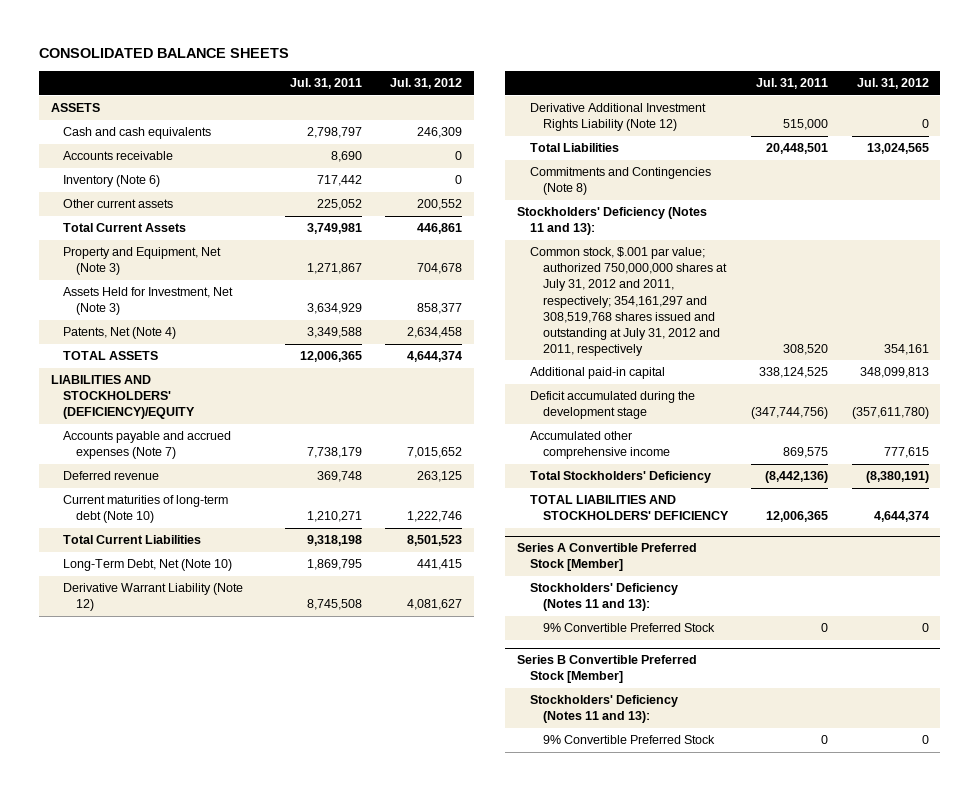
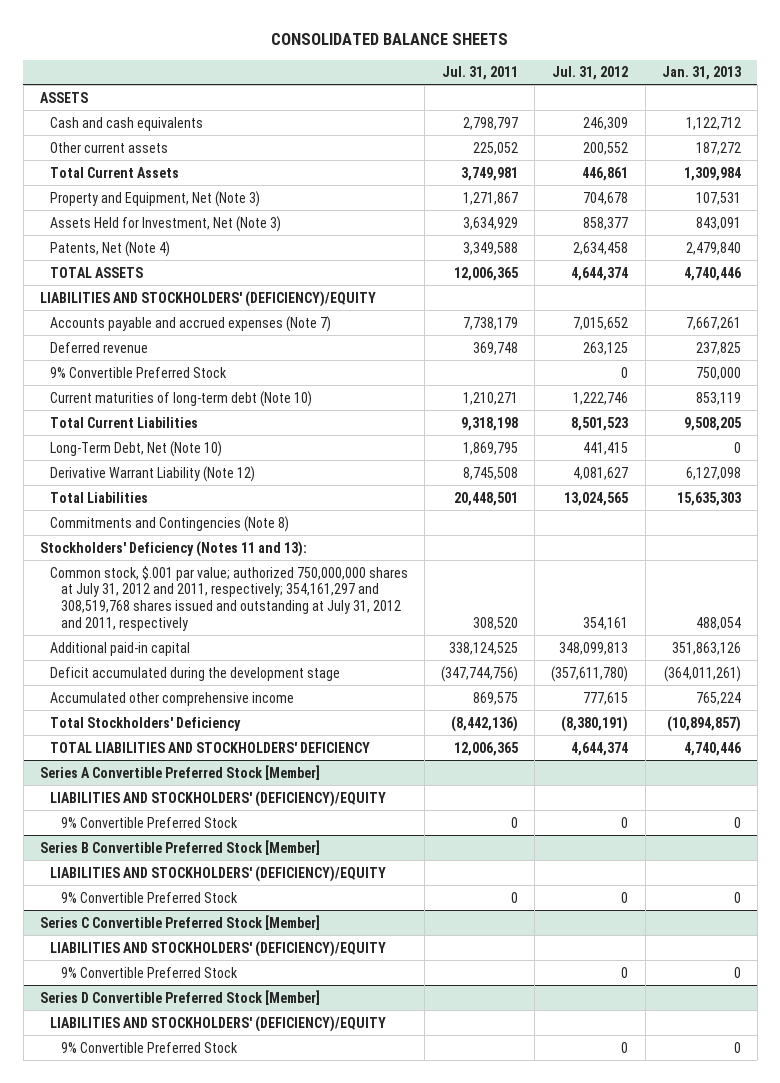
none -> [661,66,741,81] Jan. 31, 2013
[63,151,174,161] Accounts receivable -> none
[63,175,161,188] Inventory (Note 6) -> none
none -> [50,366,228,378] 9% Convertible Preferred Stock
[529,103,706,132] Derivative Additional Investment Rights Liability (Note 12) -> none
[529,583,678,612] Stockholders' Deficiency (Notes 11 and 13): -> none
none -> [50,790,387,807] LIABILITIES AND STOCKHOLDERS' (DEFICIENCY)/EQUITY
[529,695,678,724] Stockholders' Deficiency (Notes 11 and 13): -> none
none -> [50,865,387,882] LIABILITIES AND STOCKHOLDERS' (DEFICIENCY)/EQUITY
none -> [39,914,320,930] Series C Convertible Preferred Stock [Member]
none -> [50,940,387,957] LIABILITIES AND STOCKHOLDERS' (DEFICIENCY)/EQUITY
none -> [61,966,239,978] 9% Convertible Preferred Stock
none -> [39,989,320,1005] Series D Convertible Preferred Stock [Member]
none -> [50,1015,387,1032] LIABILITIES AND STOCKHOLDERS' (DEFICIENCY)/EQUITY
none -> [61,1041,239,1053] 9% Convertible Preferred Stock

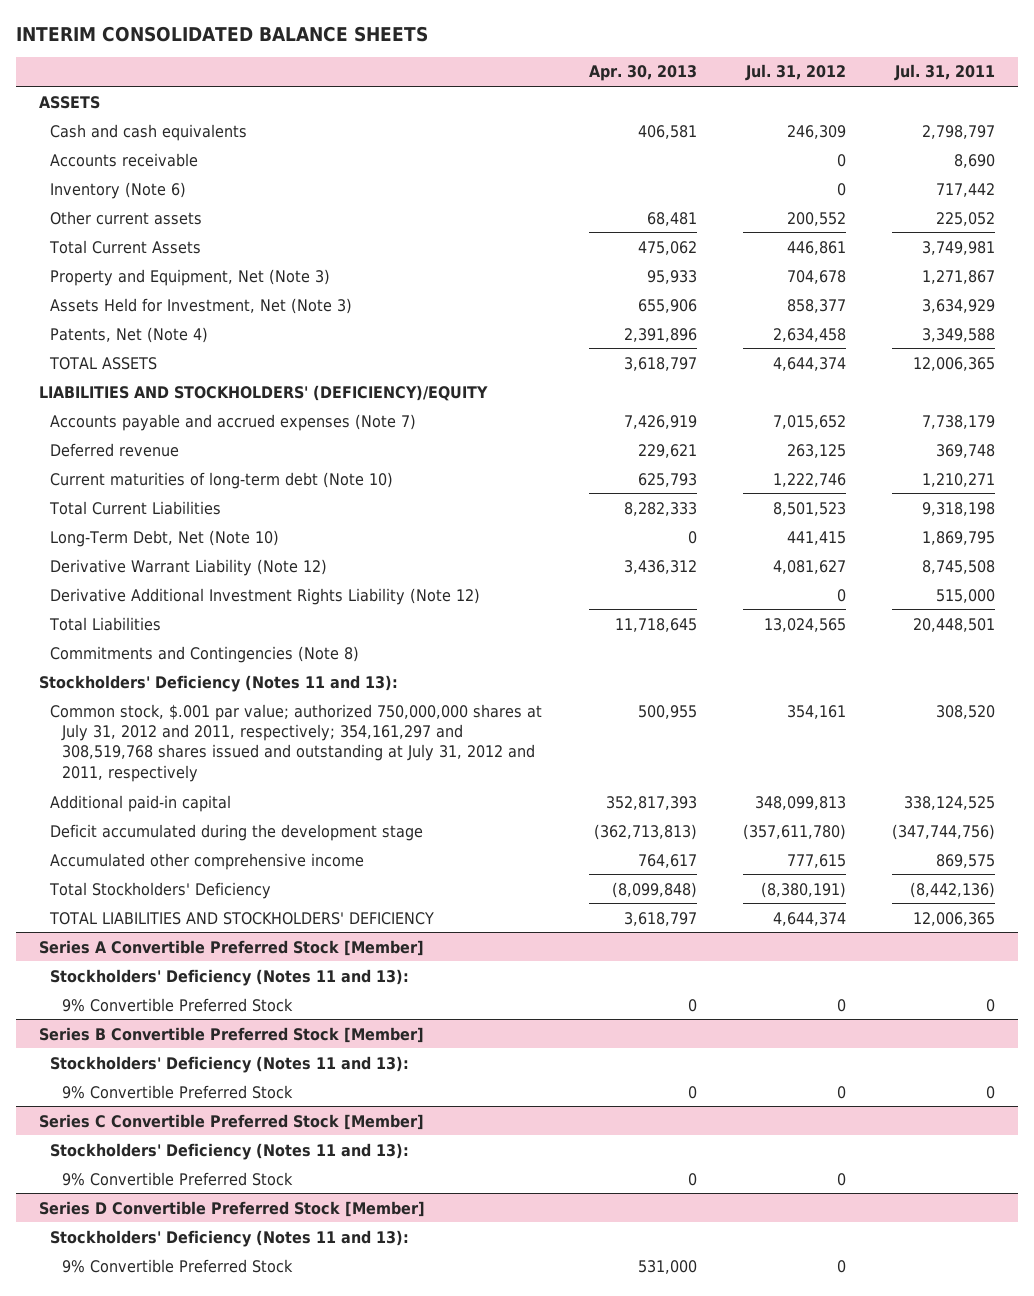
[271,33,509,46] CONSOLIDATED BALANCE SHEETS -> [16,25,429,42] INTERIM CONSOLIDATED BALANCE SHEETS
[661,66,741,81] Jan. 31, 2013 -> none
none -> [588,65,697,82] Apr. 30, 2013
none -> [50,152,199,167] Accounts receivable
none -> [50,181,187,199] Inventory (Note 6)
[50,366,228,378] 9% Convertible Preferred Stock -> none
none -> [50,587,481,605] Derivative Additional Investment Rights Liability (Note 12)
[50,790,387,807] LIABILITIES AND STOCKHOLDERS' (DEFICIENCY)/EQUITY -> none
none -> [50,968,410,986] Stockholders' Deficiency (Notes 11 and 13):
[50,865,387,882] LIABILITIES AND STOCKHOLDERS' (DEFICIENCY)/EQUITY -> none
none -> [50,1055,410,1073] Stockholders' Deficiency (Notes 11 and 13):
[50,940,387,957] LIABILITIES AND STOCKHOLDERS' (DEFICIENCY)/EQUITY -> none
none -> [50,1142,410,1160] Stockholders' Deficiency (Notes 11 and 13):
[50,1015,387,1032] LIABILITIES AND STOCKHOLDERS' (DEFICIENCY)/EQUITY -> none
none -> [50,1229,410,1247] Stockholders' Deficiency (Notes 11 and 13):

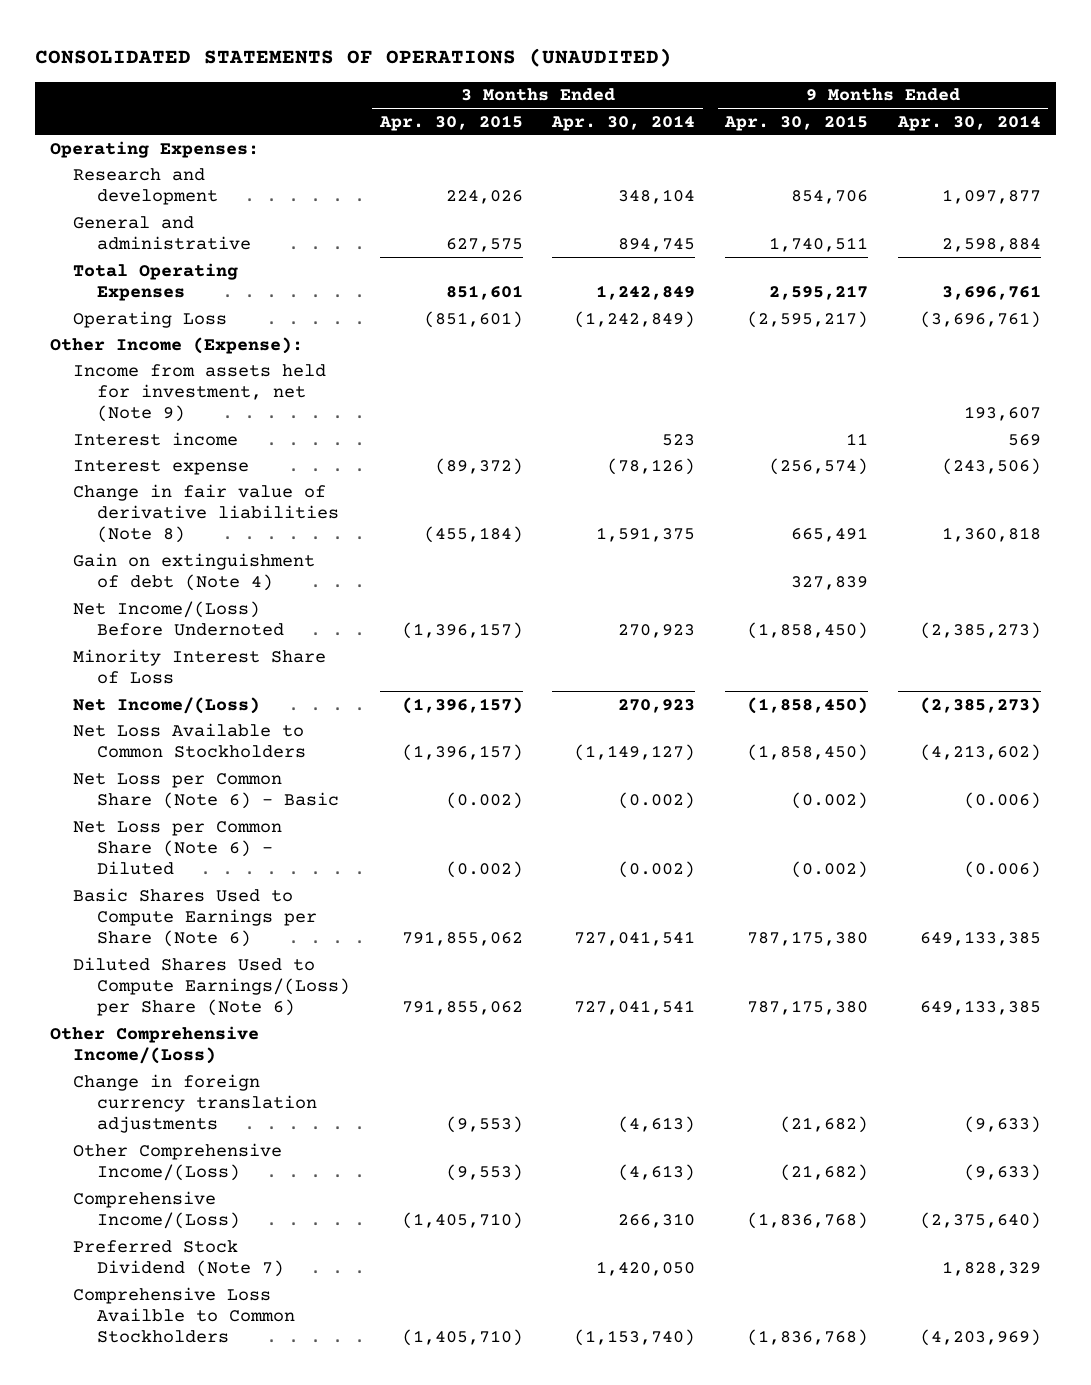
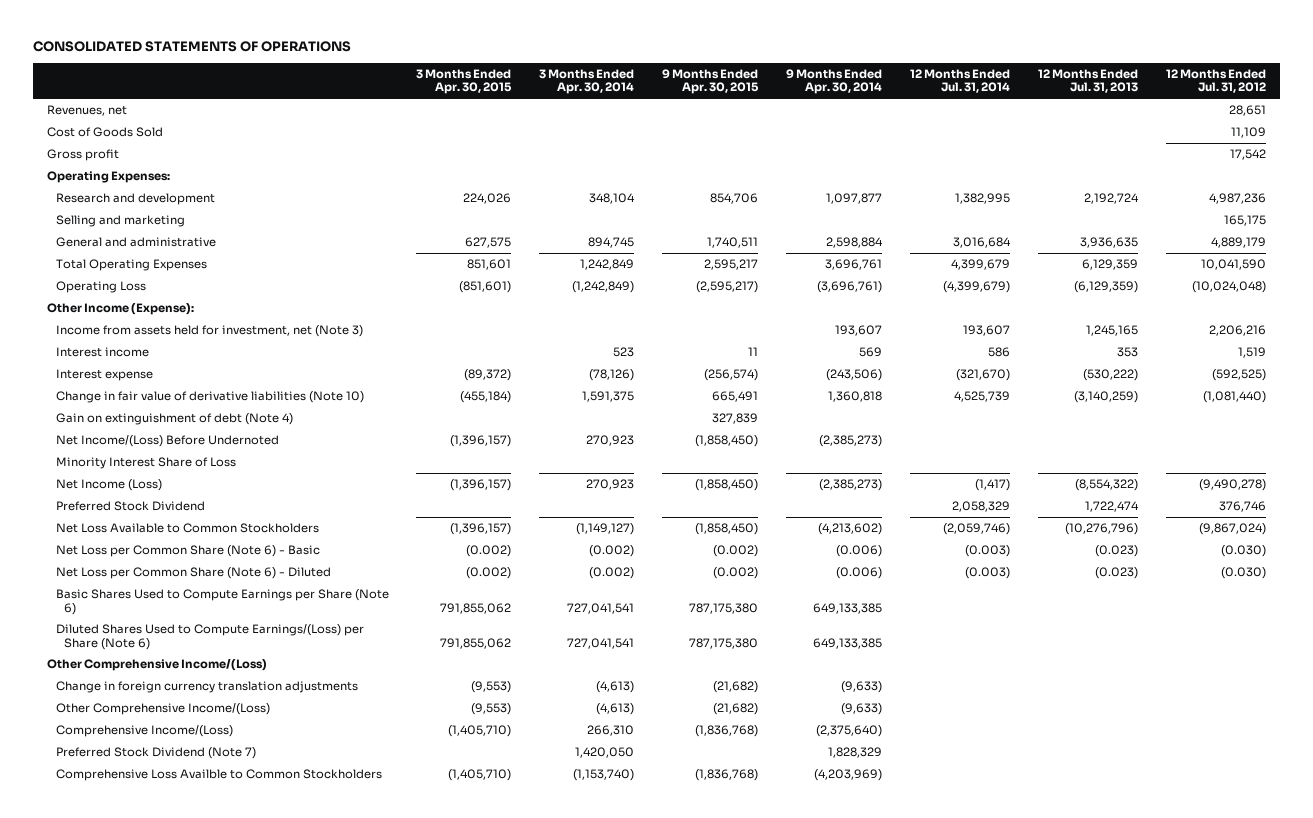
[35,48,673,68] CONSOLIDATED STATEMENTS OF OPERATIONS (UNAUDITED) -> [33,41,352,53] CONSOLIDATED STATEMENTS OF OPERATIONS
none -> [910,68,1011,94] 12 Months Ended Jul. 31, 2014
none -> [1037,68,1138,94] 12 Months Ended Jul. 31, 2013
none -> [1165,68,1266,94] 12 Months Ended Jul. 31, 2012
none -> [47,104,128,116] Revenues, net
none -> [47,126,164,137] Cost of Goods Sold
none -> [47,148,120,161] Gross profit
none -> [55,214,185,227] Selling and marketing
[73,363,327,423] Income from assets held for investment, net (Note 9) -> [55,324,363,337] Income from assets held for investment, net (Note 3)
[73,483,339,544] Change in fair value of derivative liabilities (Note 8) -> [55,390,364,403] Change in fair value of derivative liabilities (Note 10)
[73,696,261,714] Net Income/(Loss) -> [55,478,162,491] Net Income (Loss)
none -> [55,500,205,511] Preferred Stock Dividend

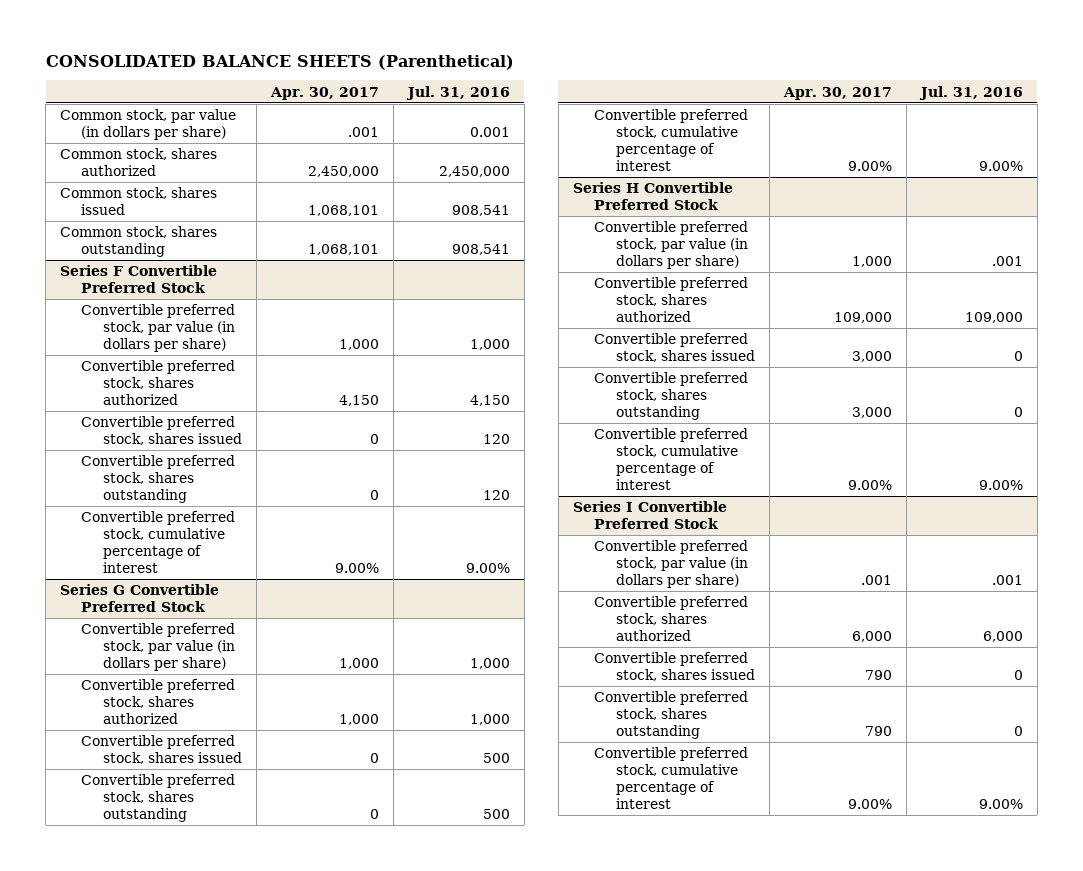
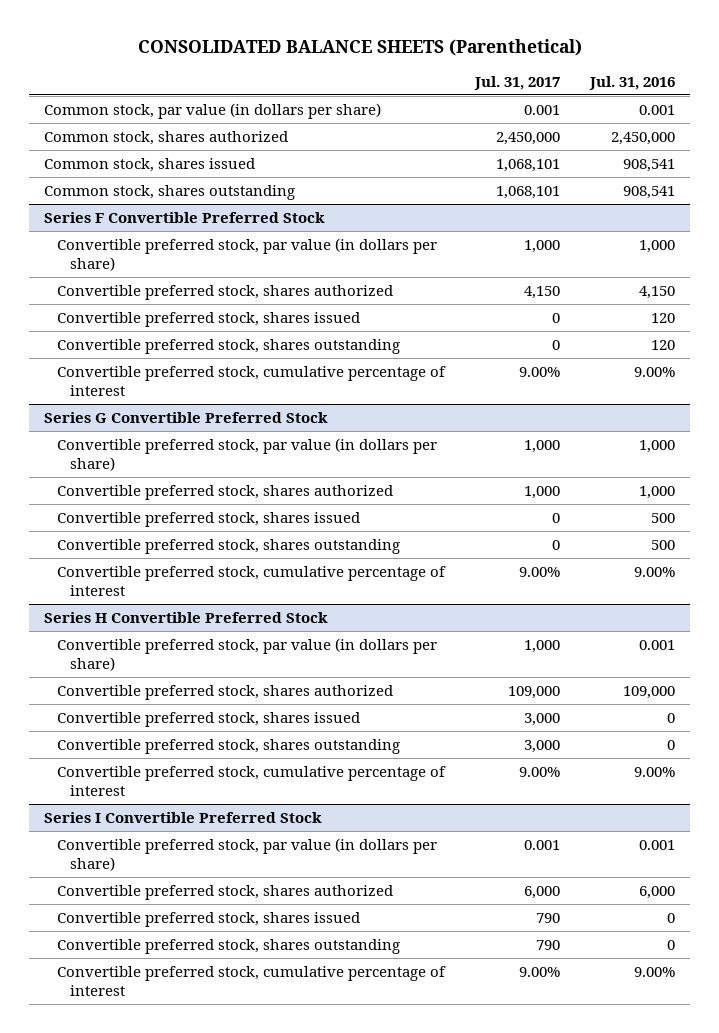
[269,86,379,100] Apr. 30, 2017 -> none
none -> [474,75,561,90] Jul. 31, 2017
[991,255,1023,266] .001 -> [639,639,676,650] 0.001
[991,574,1023,585] .001 -> [639,839,676,850] 0.001

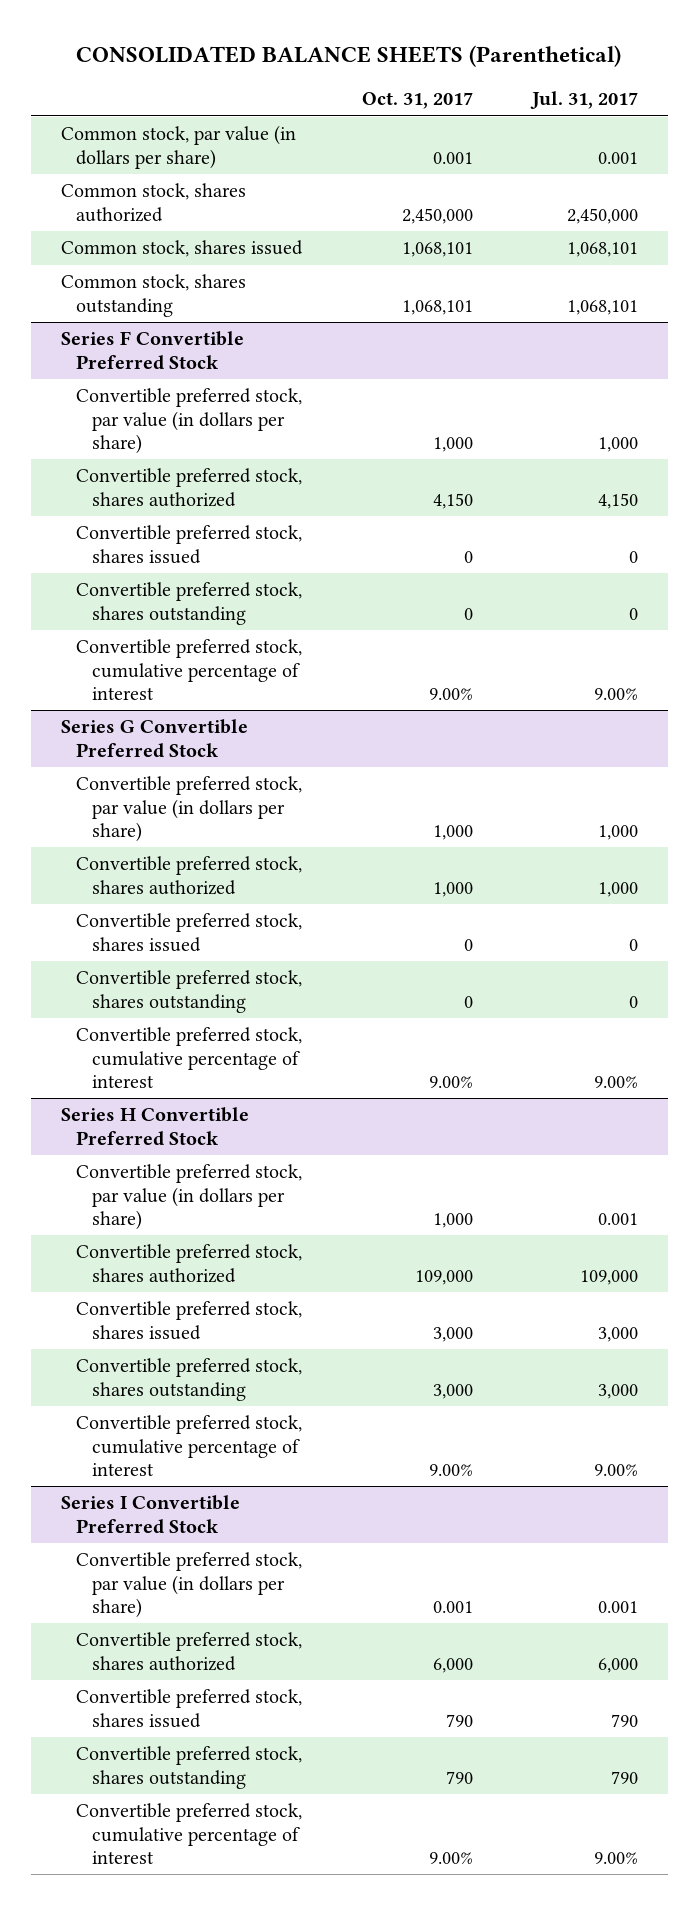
[589,75,676,90] Jul. 31, 2016 -> none
none -> [361,92,473,110] Oct. 31, 2017
[524,639,561,653] 1,000 -> [598,1212,639,1225] 0.001

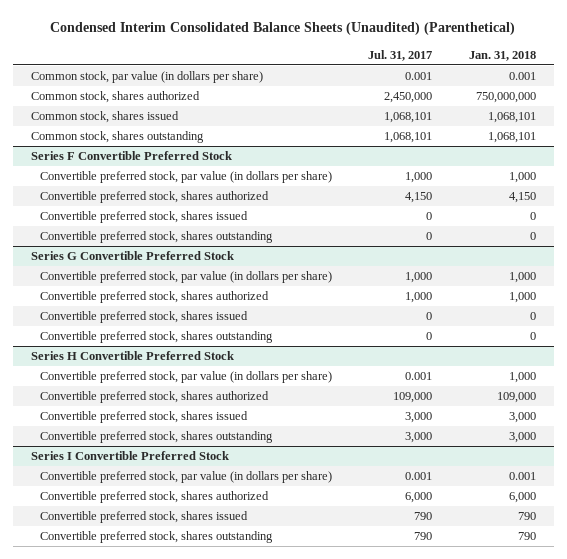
[76,44,622,67] CONSOLIDATED BALANCE SHEETS (Parenthetical) -> [50,22,516,36] Condensed Interim Consolidated Balance Sheets (Unaudited) (Parenthetical)
[361,92,473,110] Oct. 31, 2017 -> none
none -> [468,50,536,61] Jan. 31, 2018
[76,639,303,700] Convertible preferred stock, cumulative percentage of interest -> none
[76,1027,303,1088] Convertible preferred stock, cumulative percentage of interest -> none
[76,1415,303,1476] Convertible preferred stock, cumulative percentage of interest -> none
[76,1803,303,1864] Convertible preferred stock, cumulative percentage of interest -> none

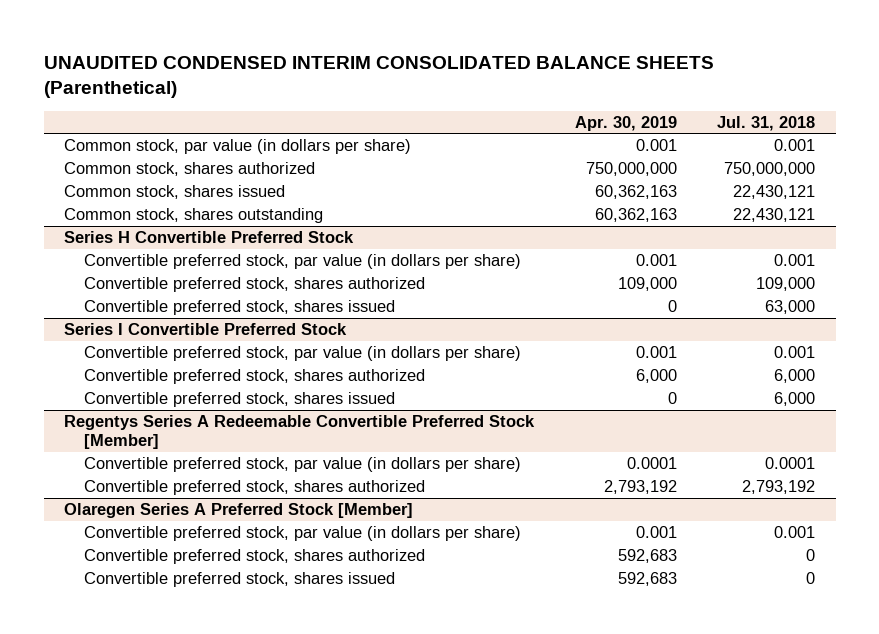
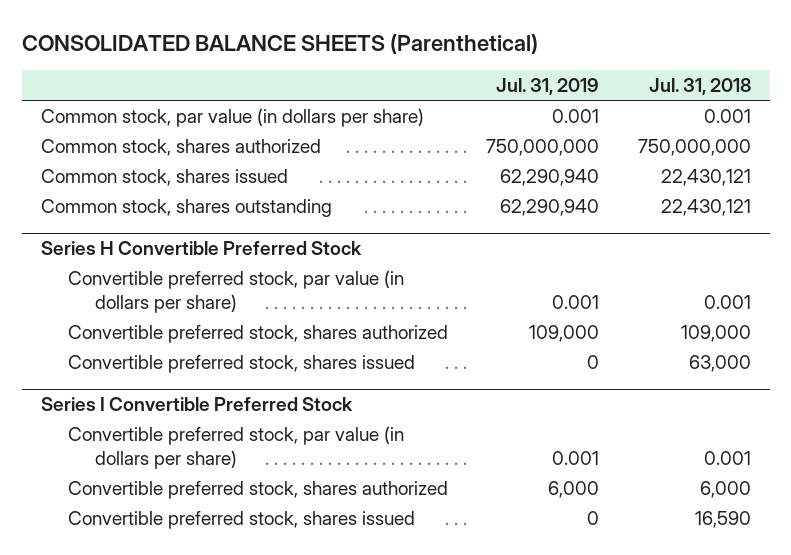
[43,55,714,99] UNAUDITED CONDENSED INTERIM CONSOLIDATED BALANCE SHEETS (Parenthetical) -> [21,34,538,55] CONSOLIDATED BALANCE SHEETS (Parenthetical)
[574,115,677,131] Apr. 30, 2019 -> none
none -> [496,78,600,96] Jul. 31, 2019
[63,415,535,450] Regentys Series A Redeemable Convertible Preferred Stock [Member] -> none
[83,457,521,473] Convertible preferred stock, par value (in dollars per share) -> none
[83,480,425,496] Convertible preferred stock, shares authorized -> none
[63,503,413,519] Olaregen Series A Preferred Stock [Member] -> none
[83,526,521,542] Convertible preferred stock, par value (in dollars per share) -> none
[83,549,425,565] Convertible preferred stock, shares authorized -> none
[83,572,395,588] Convertible preferred stock, shares issued -> none
[774,392,816,407] 6,000 -> [694,510,751,528] 16,590

